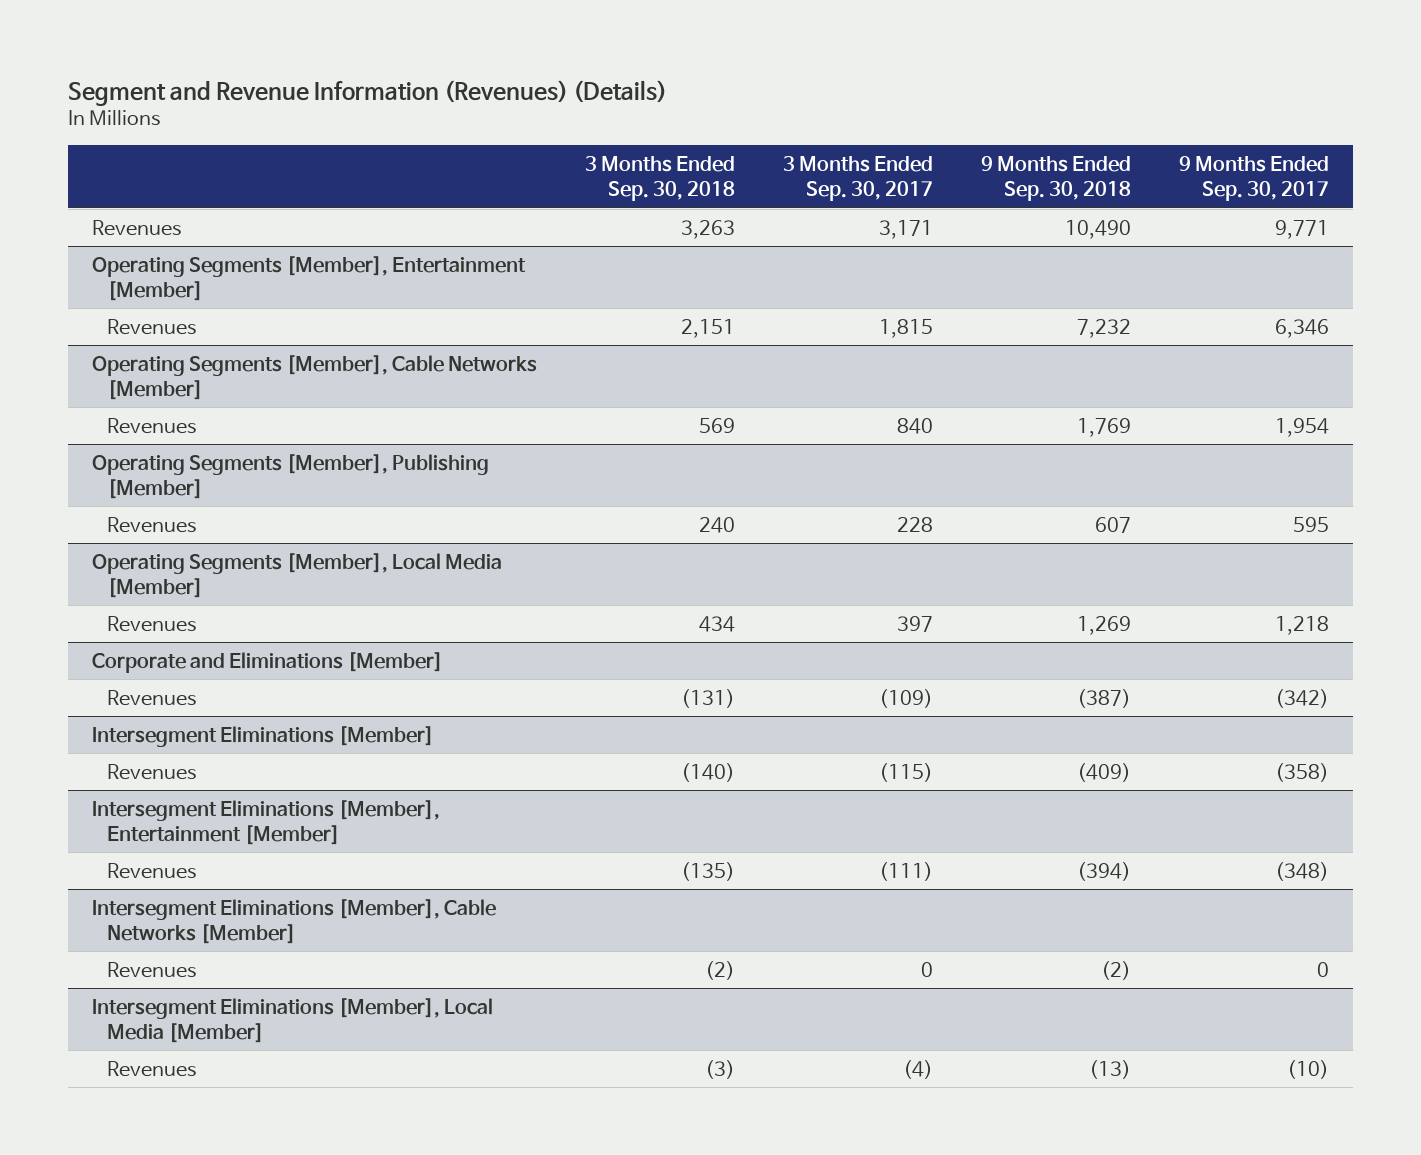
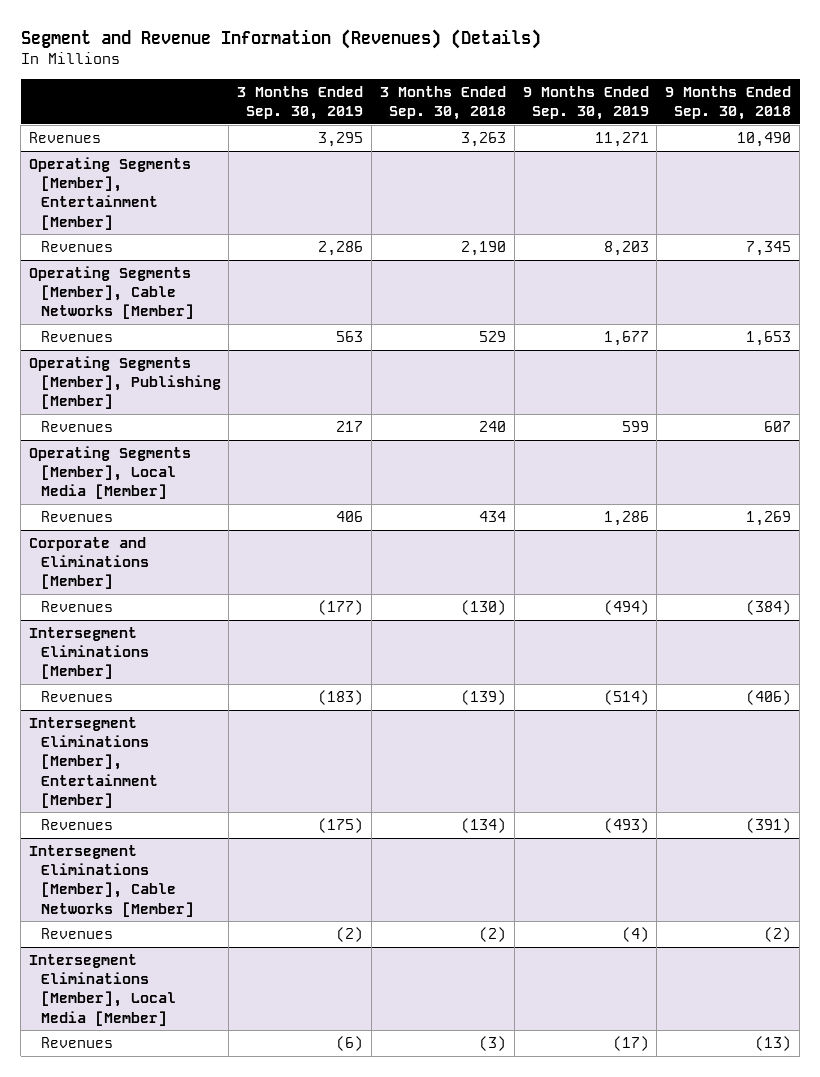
[783,155,934,202] 3 Months Ended Sep. 30, 2017 -> none
[1179,155,1330,202] 9 Months Ended Sep. 30, 2017 -> none
none -> [237,86,364,121] 3 Months Ended Sep. 30, 2019
none -> [522,86,649,121] 9 Months Ended Sep. 30, 2019
[680,318,735,338] 2,151 -> [460,241,506,257] 2,190
[1077,318,1132,338] 7,232 -> [746,241,792,257] 7,345
[698,417,735,433] 569 -> [478,331,506,343] 529
[1077,417,1132,437] 1,769 -> [746,331,792,347] 1,653
[680,688,735,708] (131) -> [460,600,506,616] (130)
[1077,688,1132,708] (387) -> [746,600,792,616] (384)
[680,762,735,782] (140) -> [460,690,506,706] (139)
[1077,762,1132,782] (409) -> [746,690,792,706] (406)
[680,861,735,881] (135) -> [460,818,506,834] (134)
[1077,861,1132,881] (394) -> [746,818,792,834] (391)

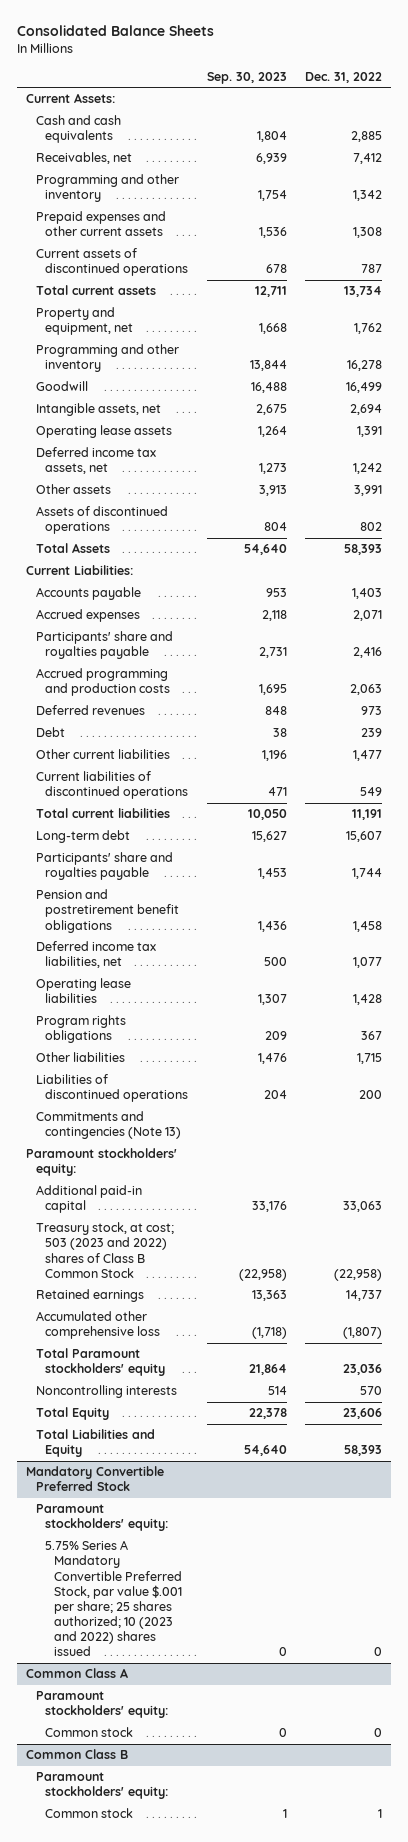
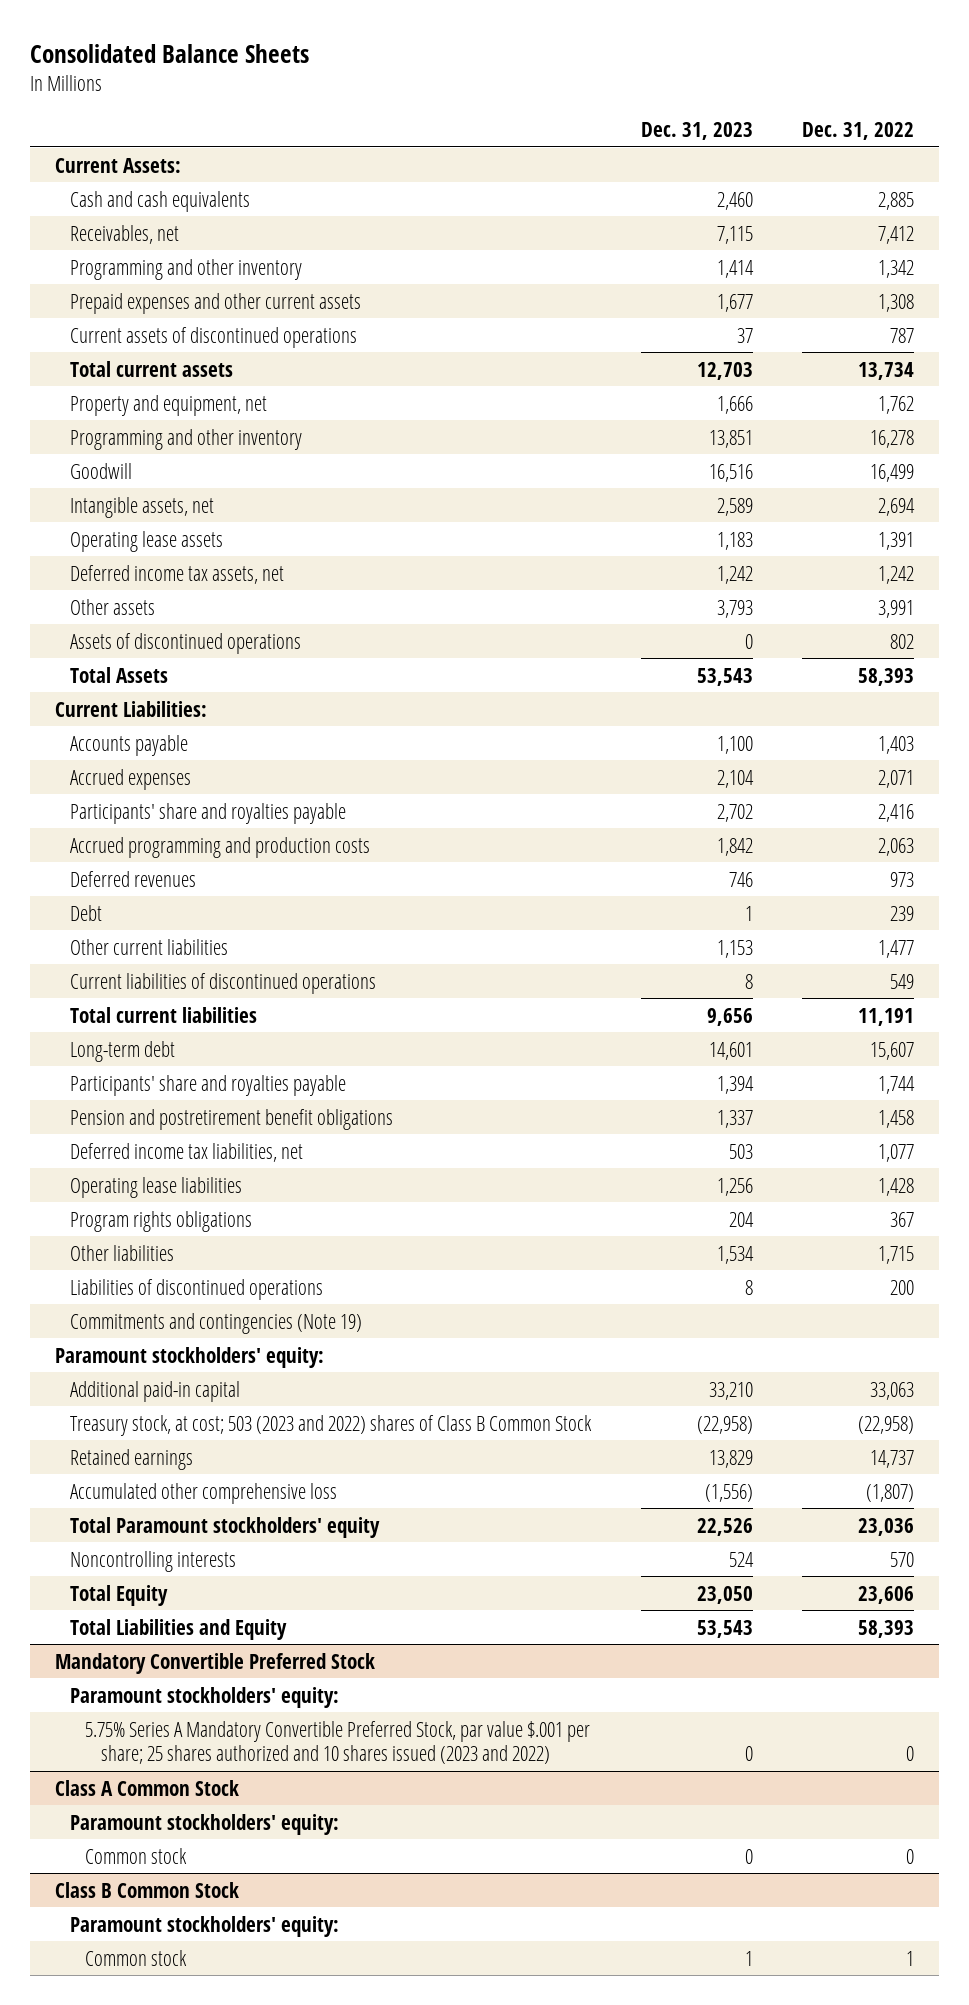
[206,71,287,84] Sep. 30, 2023 -> none
none -> [640,122,753,141] Dec. 31, 2023
[35,1111,182,1140] Commitments and contingencies (Note 13) -> [70,1312,363,1334] Commitments and contingencies (Note 19)
[45,1540,183,1657] 5.75% Series A Mandatory Convertible Preferred Stock, par value $.001 per share; 25 shares authorized; 10 (2023 and 2022) shares issued -> [85,1720,591,1765] 5.75% Series A Mandatory Convertible Preferred Stock, par value $.001 per share; 25 shares authorized and 10 shares issued (2023 and 2022)
[26,1668,129,1679] Common Class A -> [54,1779,239,1796] Class A Common Stock
[26,1749,129,1760] Common Class B -> [54,1881,239,1898] Class B Common Stock

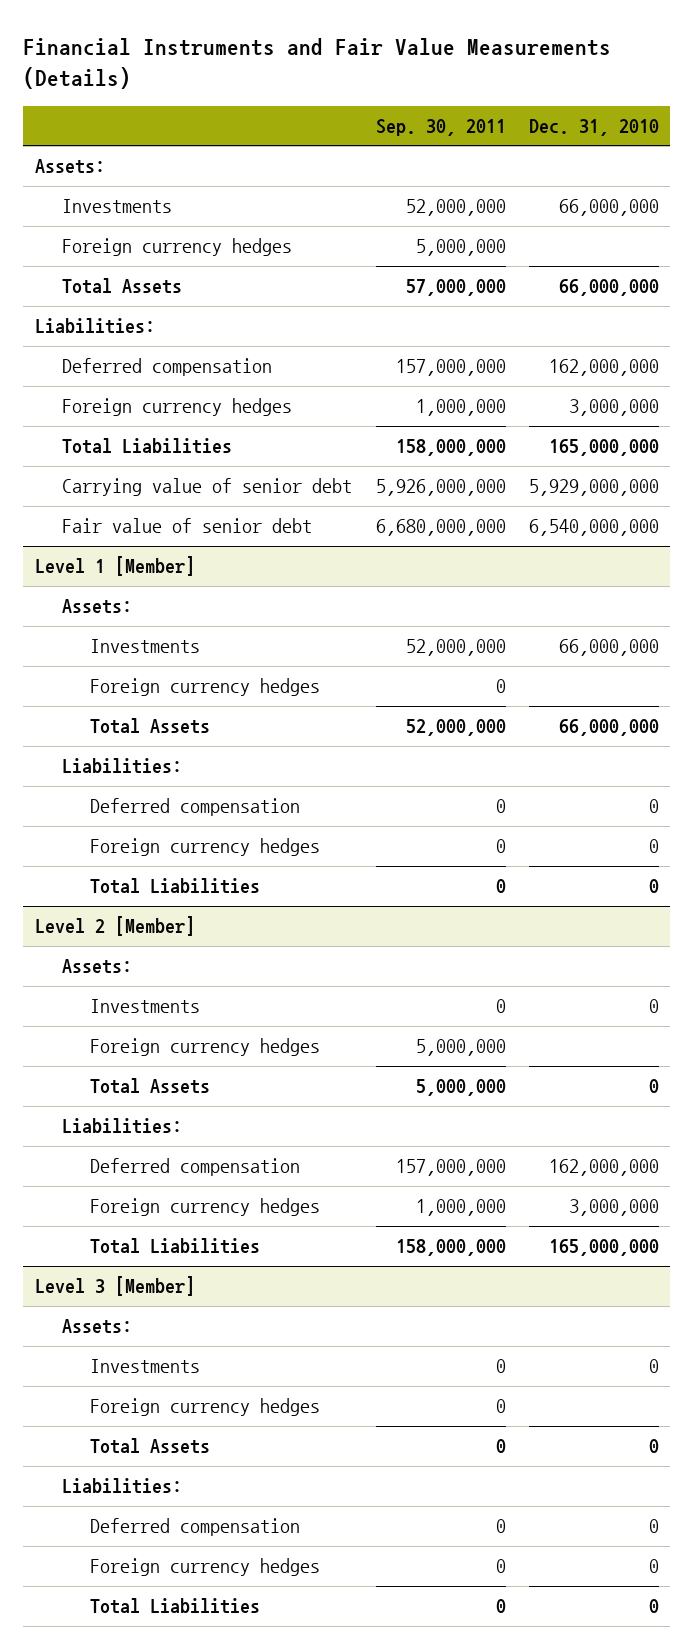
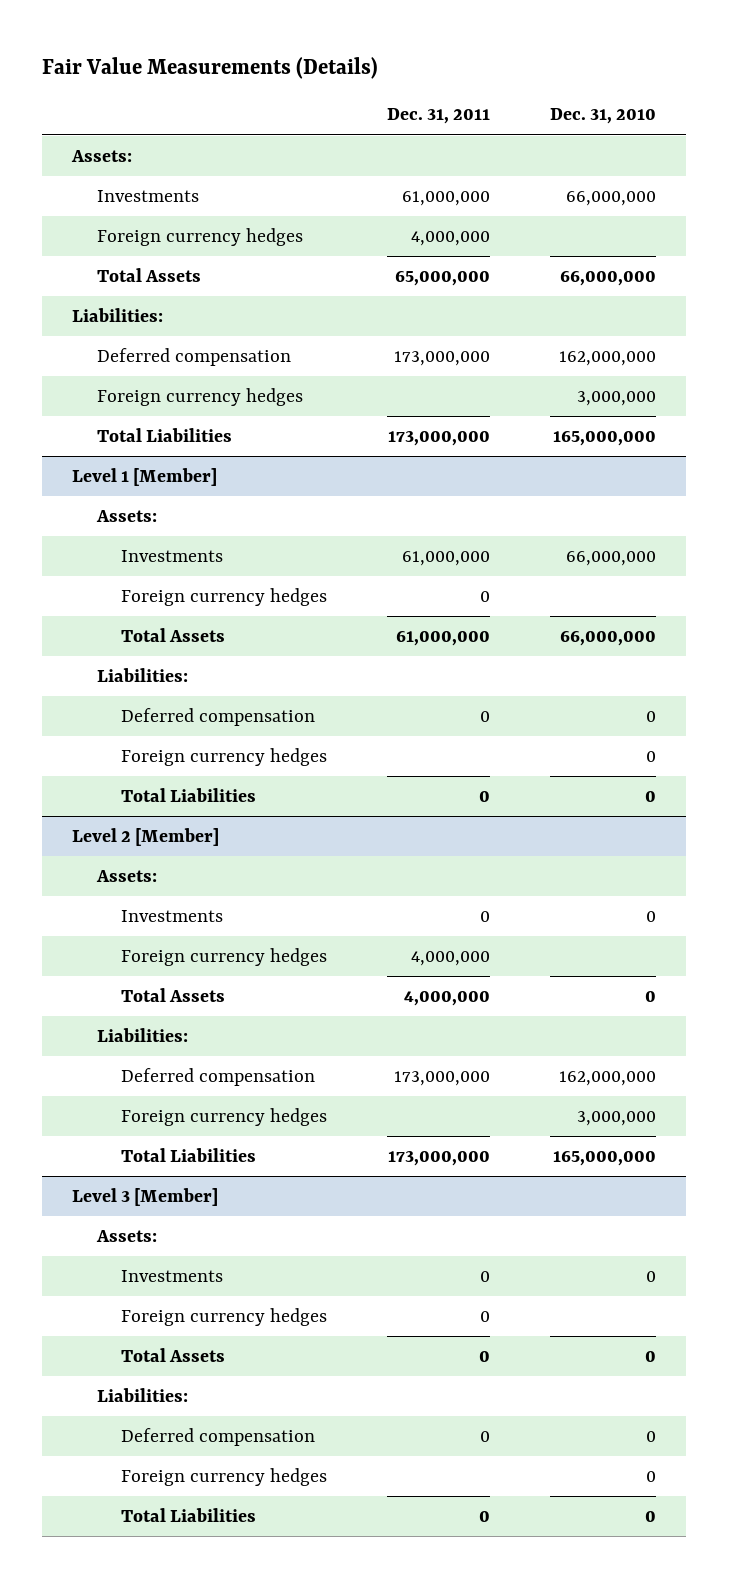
[22,38,611,90] Financial Instruments and Fair Value Measurements (Details) -> [42,56,379,79] Fair Value Measurements (Details)
[375,118,506,136] Sep. 30, 2011 -> none
none -> [387,108,491,125] Dec. 31, 2011
[62,478,353,497] Carrying value of senior debt -> none
[62,518,313,534] Fair value of senior debt -> none

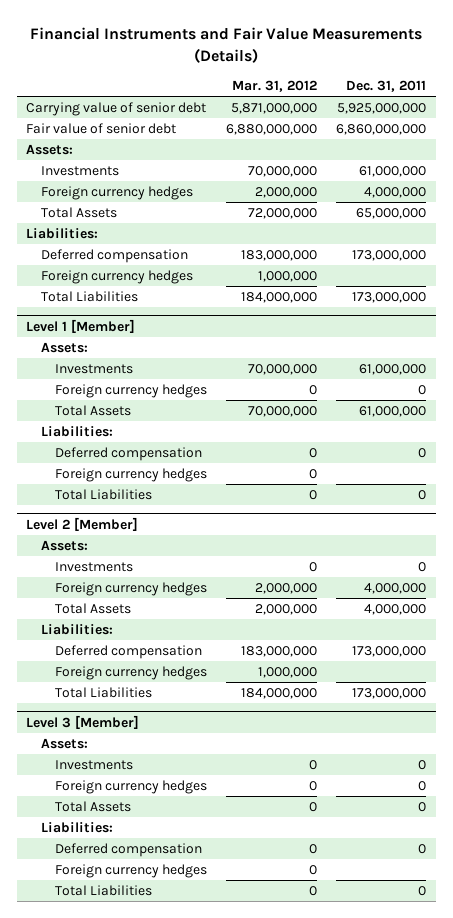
[42,56,379,79] Fair Value Measurements (Details) -> [30,26,423,63] Financial Instruments and Fair Value Measurements (Details)
[550,108,657,125] Dec. 31, 2010 -> none
none -> [232,79,318,92] Mar. 31, 2012
none -> [26,102,207,117] Carrying value of senior debt
none -> [26,123,177,135] Fair value of senior debt

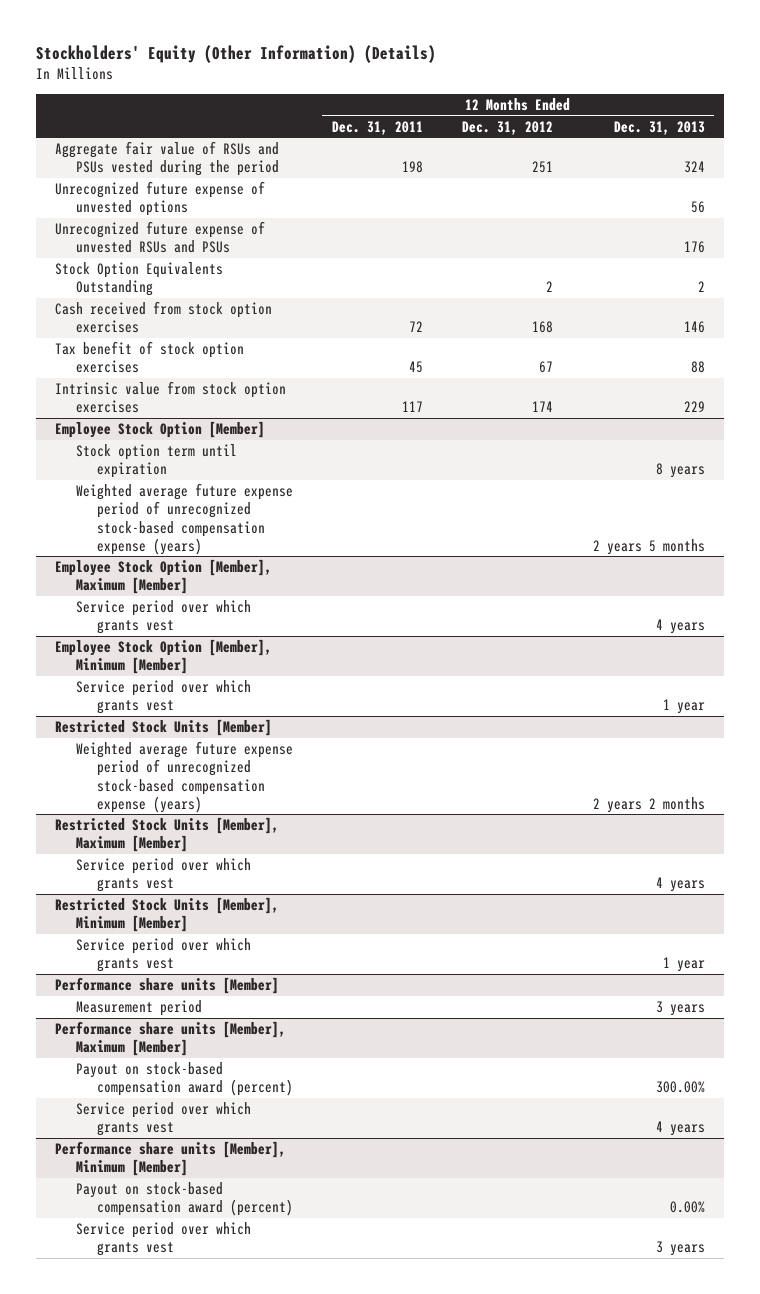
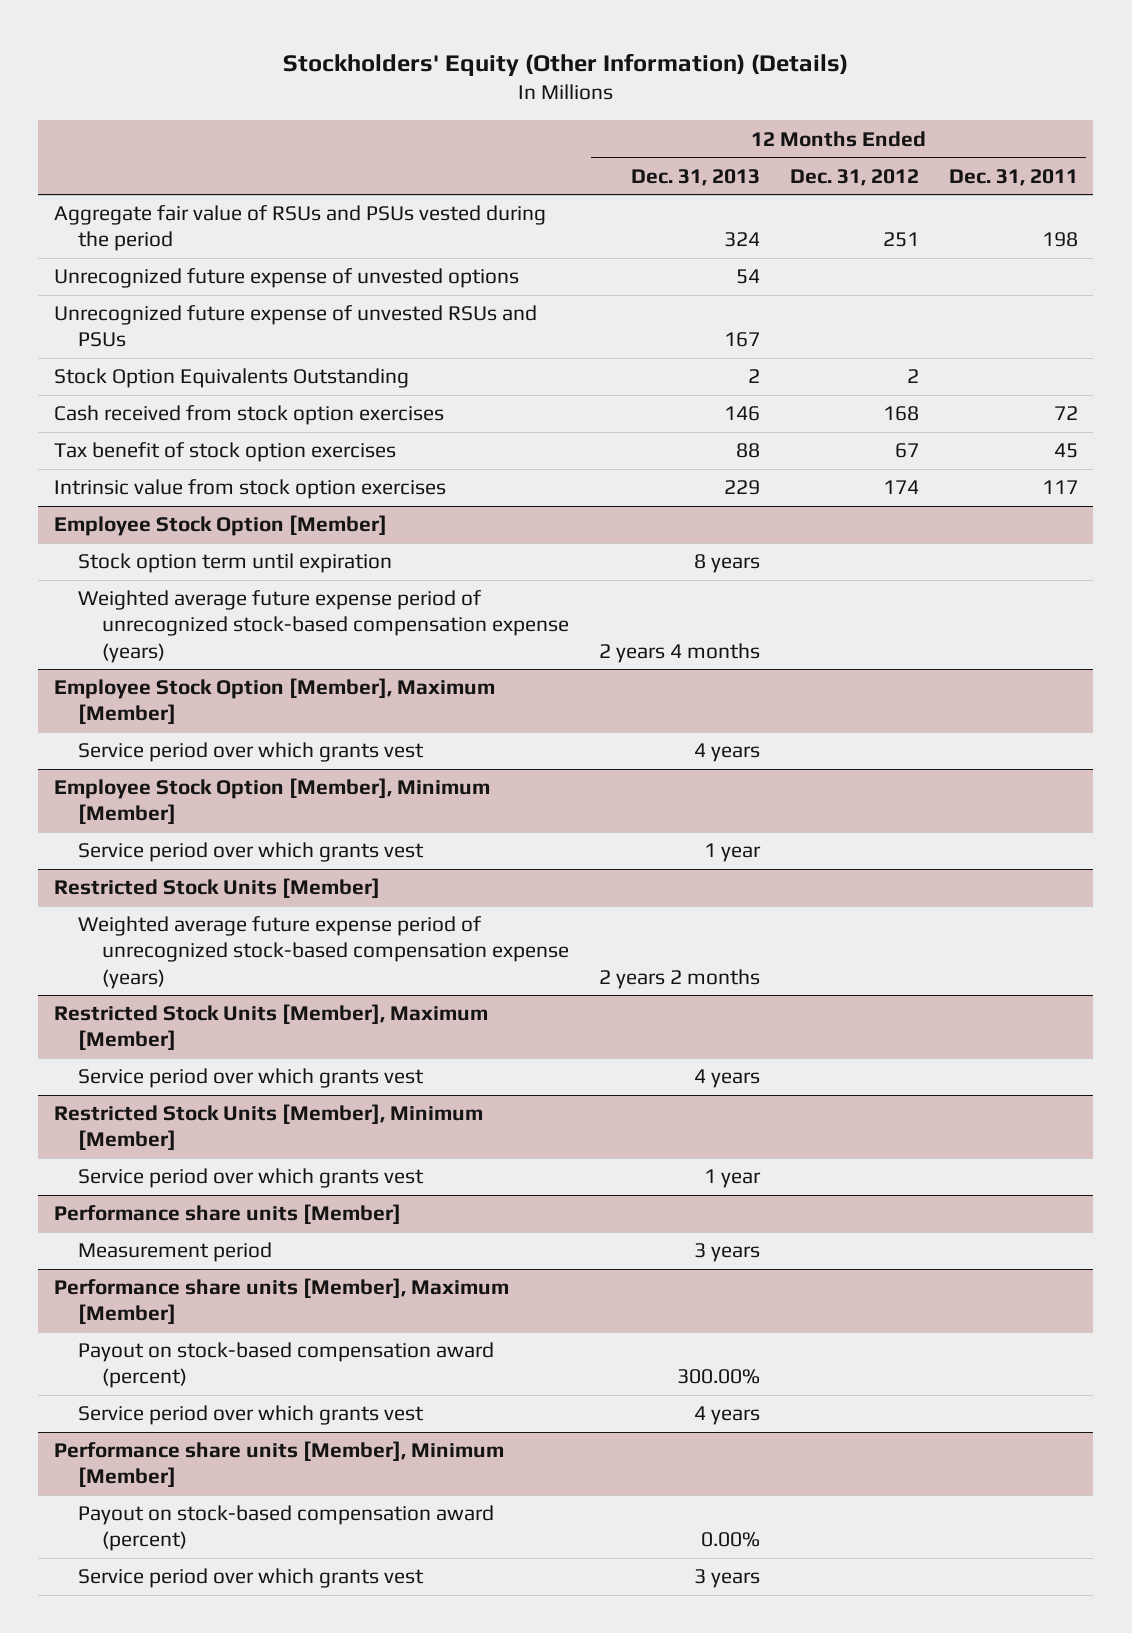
[690,201,705,214] 56 -> [735,269,760,285] 54
[683,241,705,254] 176 -> [723,332,760,348] 167
[592,538,705,555] 2 years 5 months -> [598,642,760,663] 2 years 4 months

